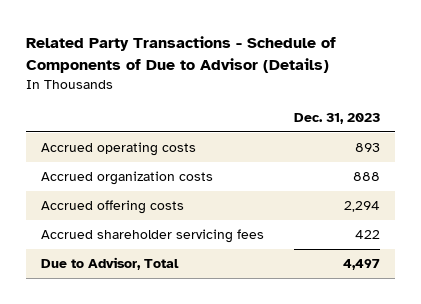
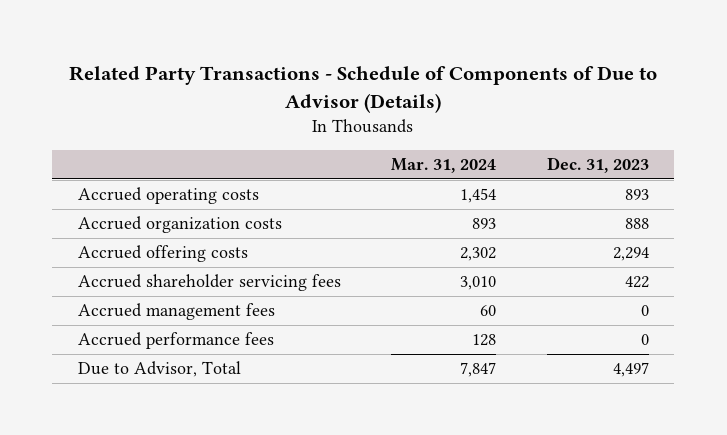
none -> [391,158,497,174] Mar. 31, 2024
none -> [77,303,275,321] Accrued management fees
none -> [77,332,274,350] Accrued performance fees

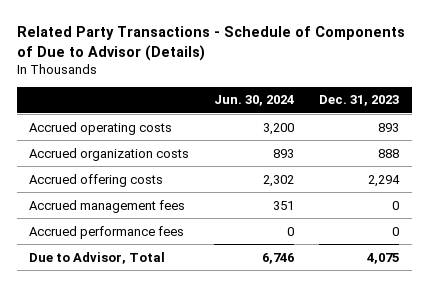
[391,158,497,174] Mar. 31, 2024 -> none
none -> [214,95,295,107] Jun. 30, 2024
[77,274,341,292] Accrued shareholder servicing fees -> none
[613,362,650,378] 4,497 -> [367,252,400,264] 4,075

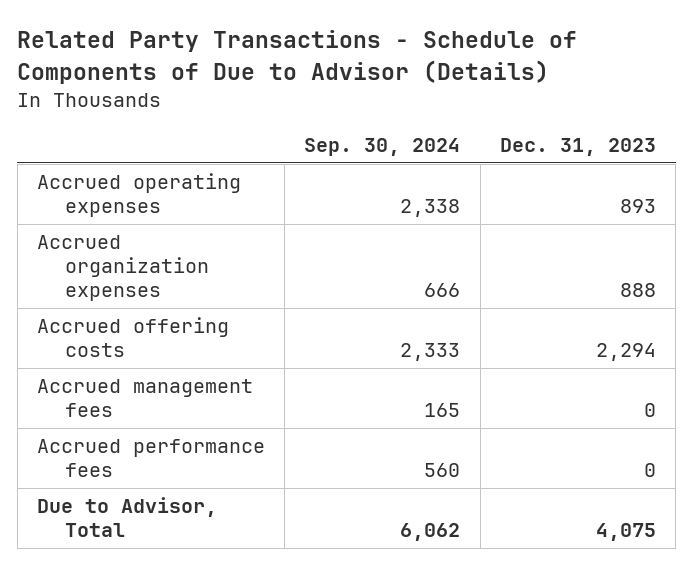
[214,95,295,107] Jun. 30, 2024 -> none
none -> [304,138,461,157] Sep. 30, 2024
[29,121,173,135] Accrued operating costs -> [36,173,241,218] Accrued operating expenses
[29,147,190,161] Accrued organization costs -> [36,235,209,302] Accrued organization expenses

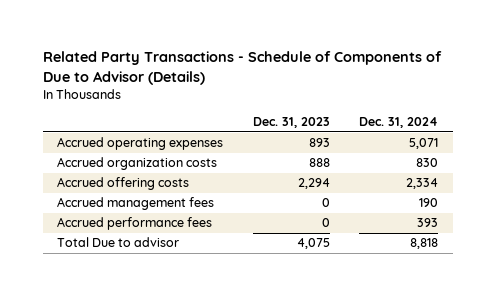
[304,138,461,157] Sep. 30, 2024 -> none
none -> [359,117,439,129] Dec. 31, 2024
[36,235,209,302] Accrued organization expenses -> [57,157,218,171] Accrued organization costs
[36,497,217,538] Due to Advisor, Total -> [57,237,180,248] Total Due to advisor

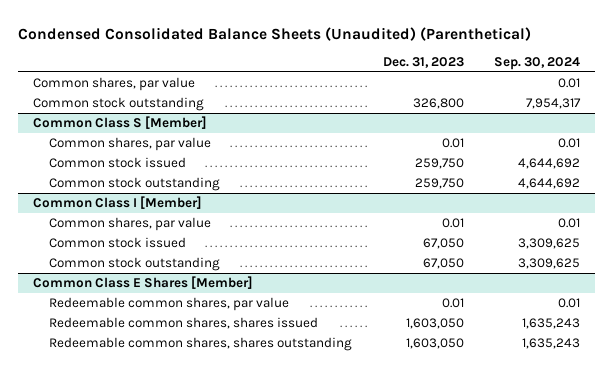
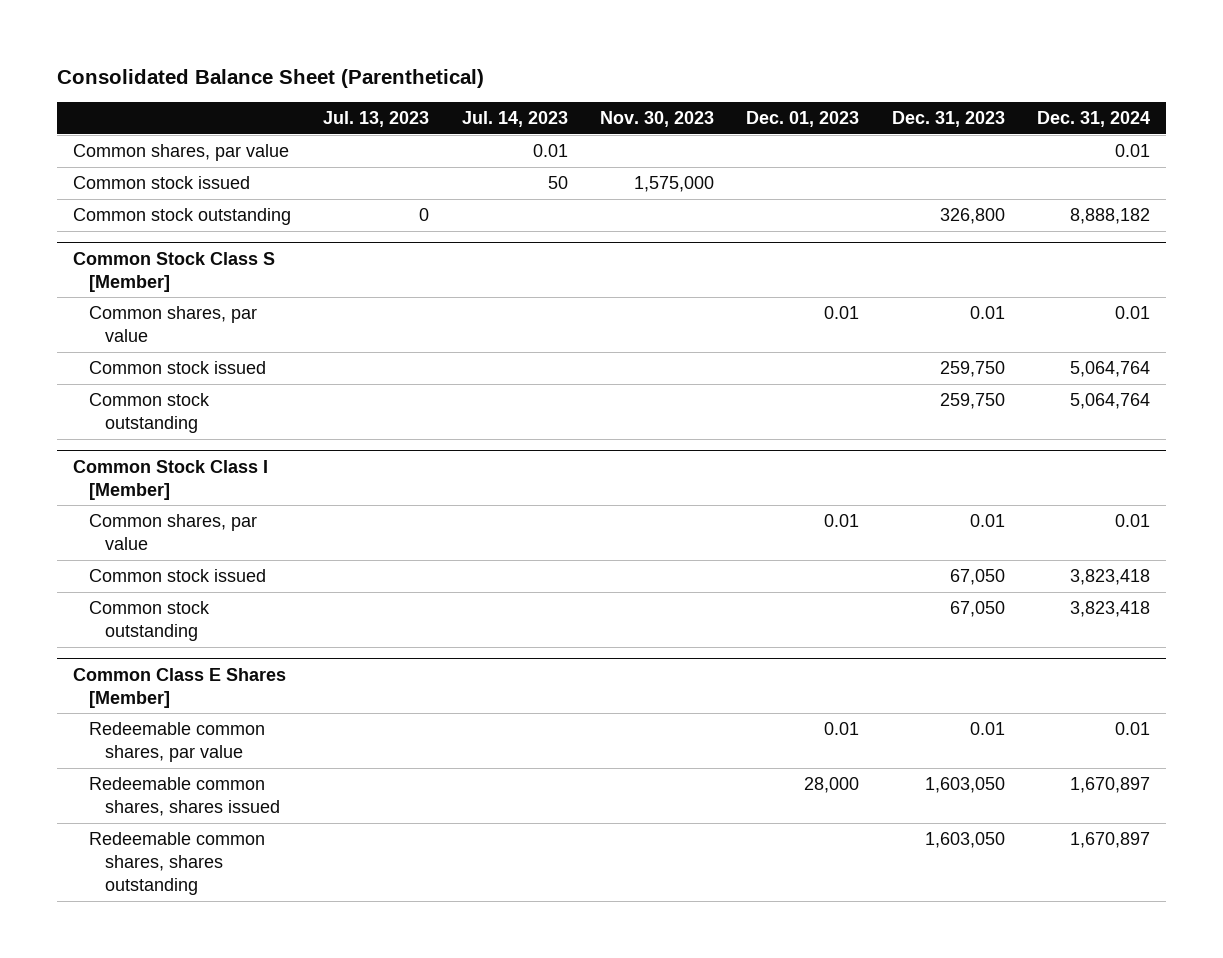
[17,26,531,41] Condensed Consolidated Balance Sheets (Unaudited) (Parenthetical) -> [56,69,484,89] Consolidated Balance Sheet (Parenthetical)
[494,57,581,71] Sep. 30, 2024 -> none
none -> [323,111,430,128] Jul. 13, 2023
none -> [461,111,568,128] Jul. 14, 2023
none -> [599,111,714,128] Nov. 30, 2023
none -> [746,111,860,128] Dec. 01, 2023
none -> [1037,111,1151,128] Dec. 31, 2024
none -> [72,175,250,189] Common stock issued
[33,116,208,130] Common Class S [Member] -> [72,251,275,292] Common Stock Class S [Member]
[33,196,203,210] Common Class I [Member] -> [72,459,268,500] Common Stock Class I [Member]

